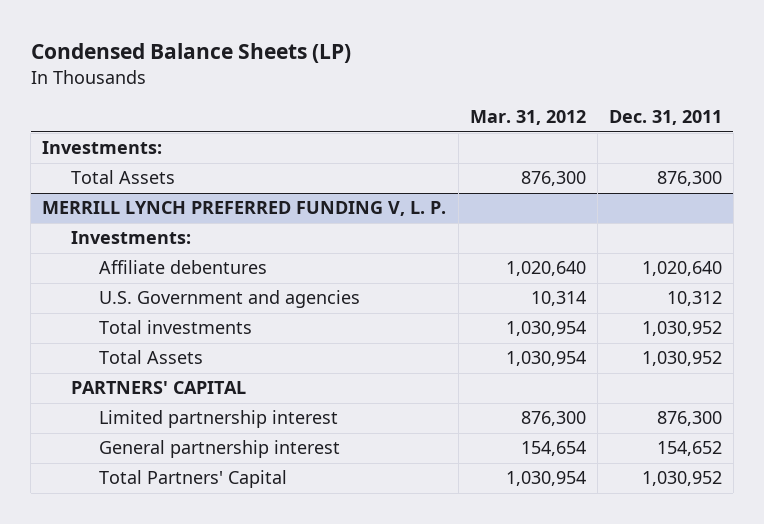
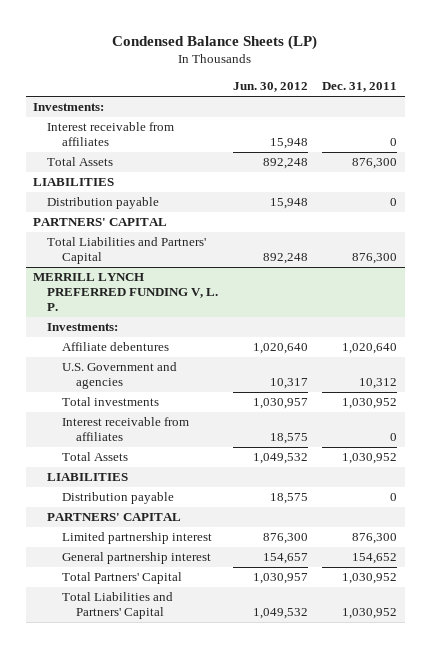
[469,110,586,126] Mar. 31, 2012 -> none
none -> [232,82,308,93] Jun. 30, 2012
none -> [47,122,175,147] Interest receivable from affiliates
none -> [33,178,115,187] LIABILITIES
none -> [47,197,160,210] Distribution payable
none -> [33,218,168,227] PARTNERS' CAPITAL
none -> [47,237,207,265] Total Liabilities and Partners' Capital
none -> [61,417,189,442] Interest receivable from affiliates
none -> [47,473,129,482] LIABILITIES
none -> [61,492,174,505] Distribution payable
none -> [61,592,173,620] Total Liabilities and Partners' Capital

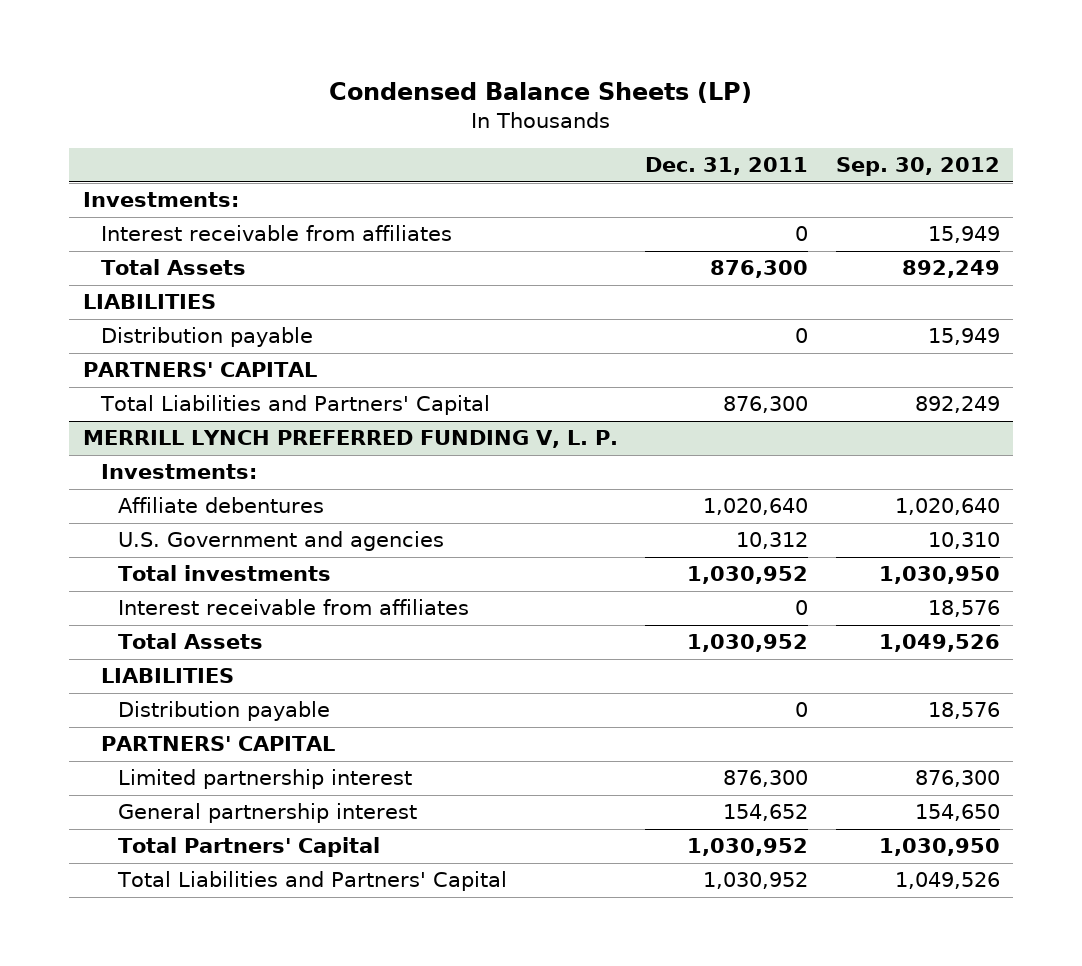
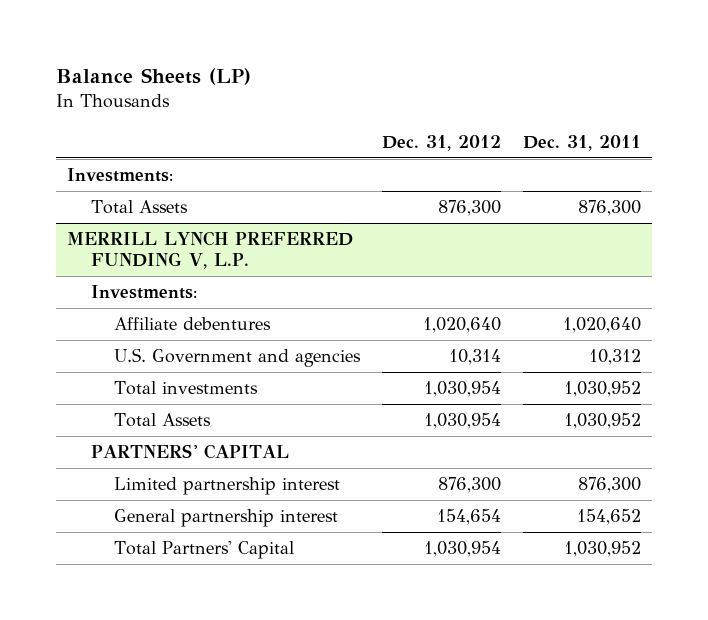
[329,82,753,104] Condensed Balance Sheets (LP) -> [55,68,251,86] Balance Sheets (LP)
[835,157,1000,177] Sep. 30, 2012 -> none
none -> [382,134,502,151] Dec. 31, 2012
[100,225,452,242] Interest receivable from affiliates -> none
[82,294,216,310] LIABILITIES -> none
[100,327,313,348] Distribution payable -> none
[82,362,317,378] PARTNERS' CAPITAL -> none
[99,395,490,416] Total Liabilities and Partners' Capital -> none
[82,430,618,449] MERRILL LYNCH PREFERRED FUNDING V, L. P. -> [66,231,353,270] MERRILL LYNCH PREFERRED FUNDING V, L.P.
[118,599,470,616] Interest receivable from affiliates -> none
[100,668,234,684] LIABILITIES -> none
[118,701,331,722] Distribution payable -> none
[117,871,508,892] Total Liabilities and Partners' Capital -> none

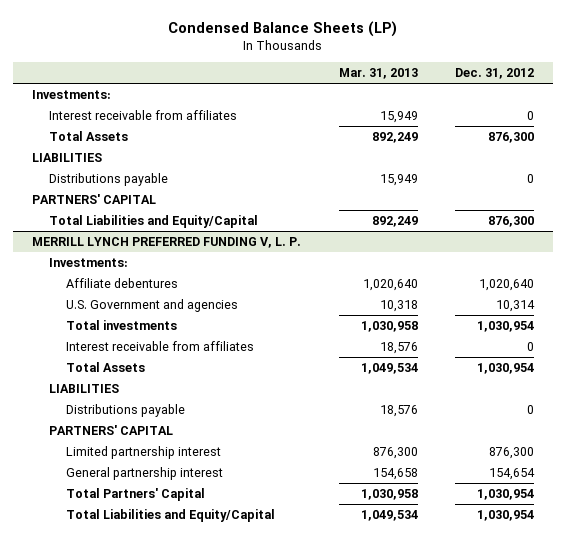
[55,68,251,86] Balance Sheets (LP) -> [168,20,398,37] Condensed Balance Sheets (LP)
[522,134,641,151] Dec. 31, 2011 -> none
none -> [338,68,418,80] Mar. 31, 2013
none -> [49,109,238,120] Interest receivable from affiliates
none -> [32,152,103,162] LIABILITIES
none -> [49,172,169,186] Distributions payable
none -> [32,193,157,204] PARTNERS' CAPITAL
none -> [49,214,259,228] Total Liabilities and Equity/Capital
[66,231,353,270] MERRILL LYNCH PREFERRED FUNDING V, L.P. -> [32,236,302,248] MERRILL LYNCH PREFERRED FUNDING V, L. P.
none -> [66,340,255,351] Interest receivable from affiliates
none -> [49,383,120,393] LIABILITIES
none -> [66,403,186,417] Distributions payable
none -> [66,508,276,522] Total Liabilities and Equity/Capital

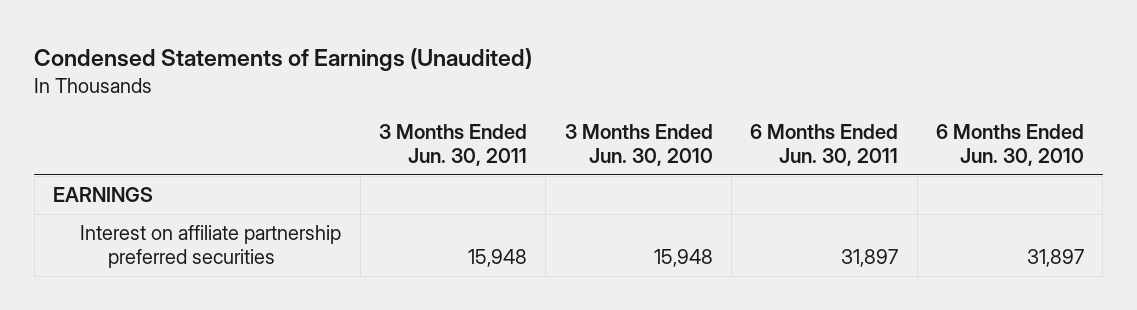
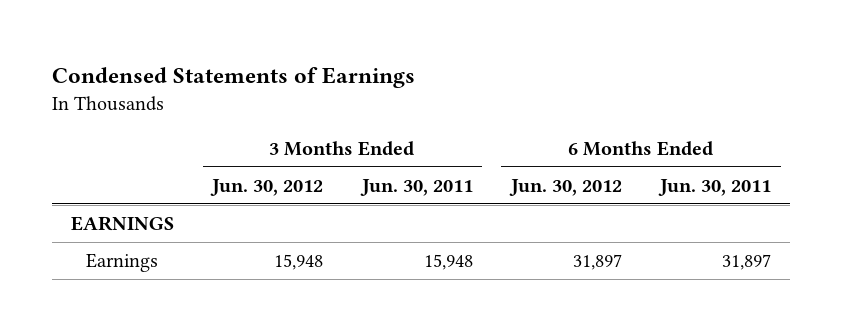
[34,47,533,71] Condensed Statements of Earnings (Unaudited) -> [51,66,415,88] Condensed Statements of Earnings
[564,124,713,167] 3 Months Ended Jun. 30, 2010 -> none
[935,124,1084,167] 6 Months Ended Jun. 30, 2010 -> none
none -> [210,178,324,196] Jun. 30, 2012
none -> [508,178,622,196] Jun. 30, 2012
[80,225,342,269] Interest on affiliate partnership preferred securities -> [85,253,158,273] Earnings

